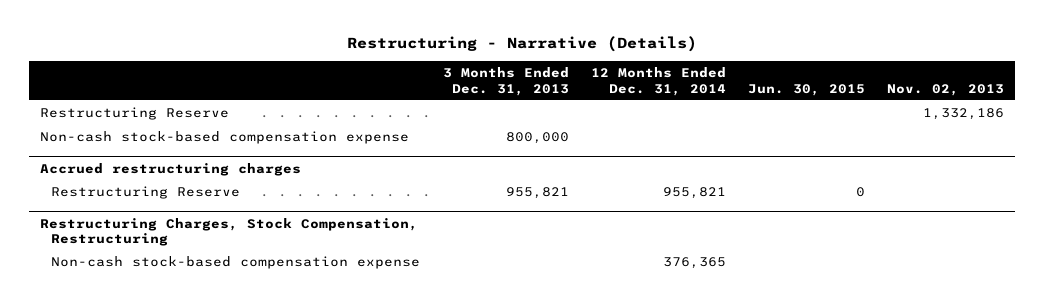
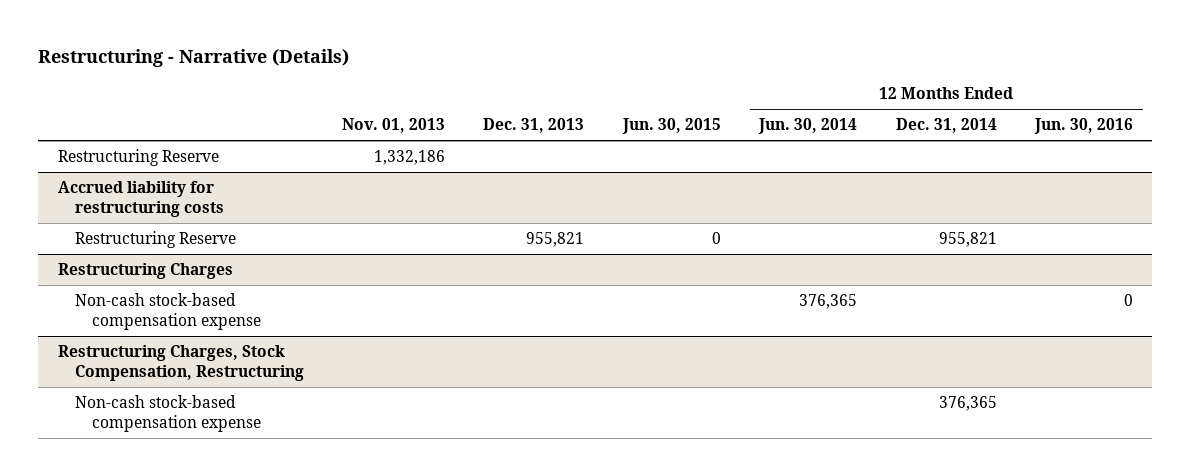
[442,67,569,96] 3 Months Ended Dec. 31, 2013 -> none
[887,83,1005,96] Nov. 02, 2013 -> none
none -> [342,118,446,134] Nov. 01, 2013
none -> [483,118,585,134] Dec. 31, 2013
none -> [758,118,858,135] Jun. 30, 2014
none -> [1033,118,1133,135] Jun. 30, 2016
[39,131,409,145] Non-cash stock-based compensation expense -> none
[39,162,301,176] Accrued restructuring charges -> [57,181,224,217] Accrued liability for restructuring costs
none -> [57,263,233,280] Restructuring Charges
none -> [74,293,261,330] Non-cash stock-based compensation expense

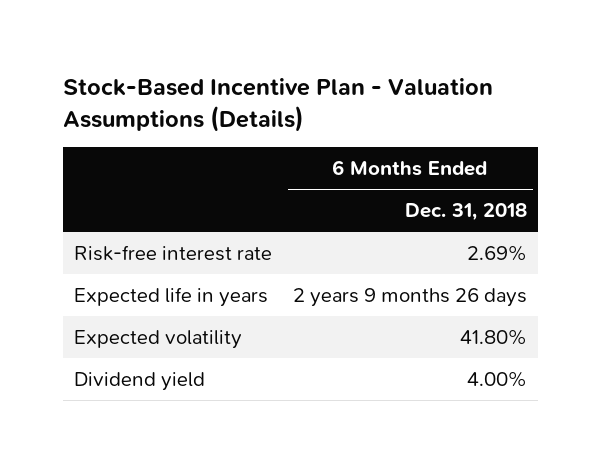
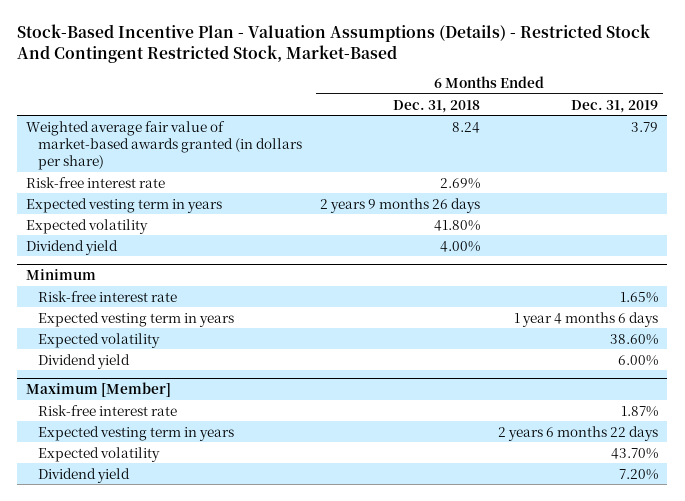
[63,78,494,132] Stock-Based Incentive Plan - Valuation Assumptions (Details) -> [17,24,652,64] Stock-Based Incentive Plan - Valuation Assumptions (Details) - Restricted Stock And Contingent Restricted Stock, Market-Based
none -> [571,99,659,113] Dec. 31, 2019
none -> [26,120,303,170] Weighted average fair value of market-based awards granted (in dollars per share)
[73,286,268,307] Expected life in years -> [26,197,223,213] Expected vesting term in years
none -> [26,269,97,281] Minimum
none -> [38,290,178,302] Risk-free interest rate
none -> [38,311,235,327] Expected vesting term in years
none -> [38,332,161,348] Expected volatility
none -> [38,353,131,369] Dividend yield
none -> [26,382,172,398] Maximum [Member]
none -> [38,404,178,416] Risk-free interest rate
none -> [38,425,235,441] Expected vesting term in years
none -> [38,446,161,462] Expected volatility
none -> [38,467,131,483] Dividend yield

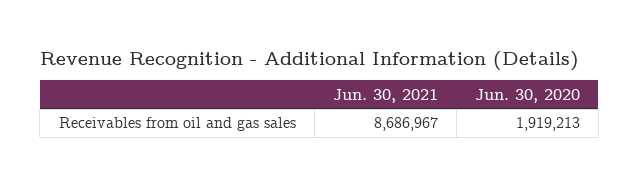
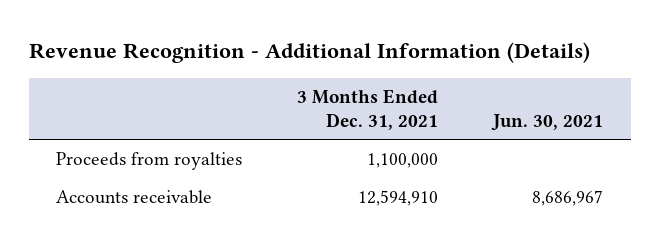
[474,88,580,103] Jun. 30, 2020 -> none
none -> [297,88,439,130] 3 Months Ended Dec. 31, 2021
none -> [56,152,243,171] Proceeds from royalties
[58,117,296,132] Receivables from oil and gas sales -> [56,190,213,205] Accounts receivable

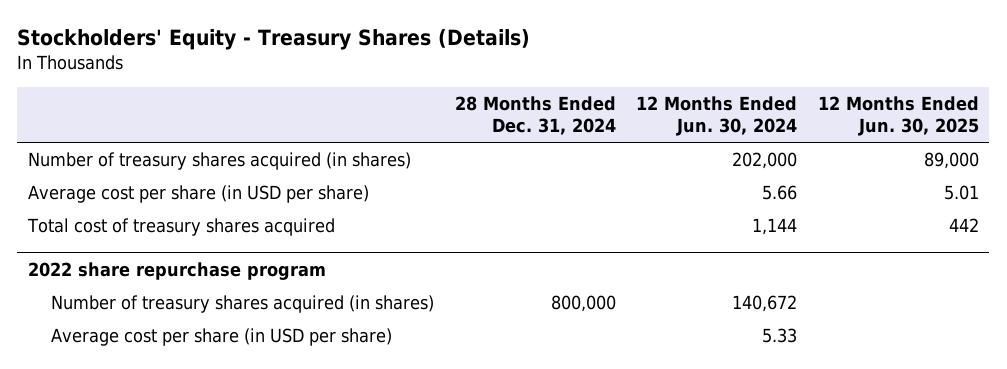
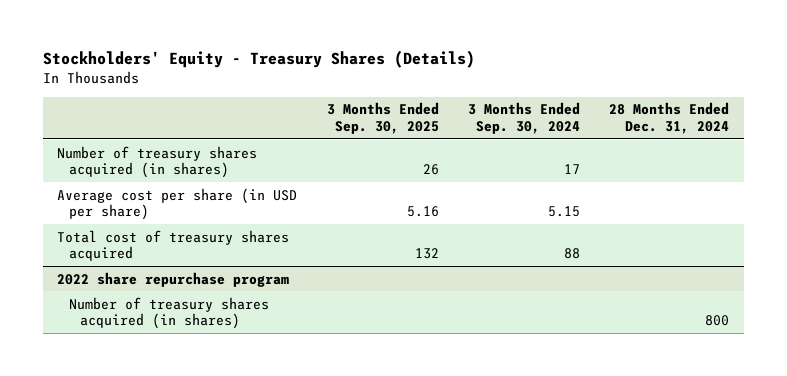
[636,96,798,136] 12 Months Ended Jun. 30, 2024 -> none
[818,96,980,136] 12 Months Ended Jun. 30, 2025 -> none
none -> [326,102,439,134] 3 Months Ended Sep. 30, 2025
none -> [467,102,580,134] 3 Months Ended Sep. 30, 2024
[51,328,393,347] Average cost per share (in USD per share) -> none
[550,295,616,313] 800,000 -> [705,315,730,327] 800

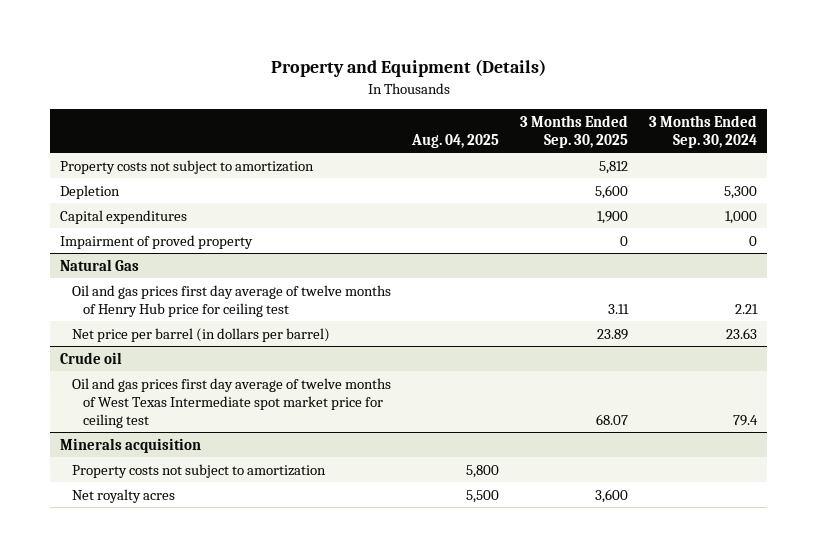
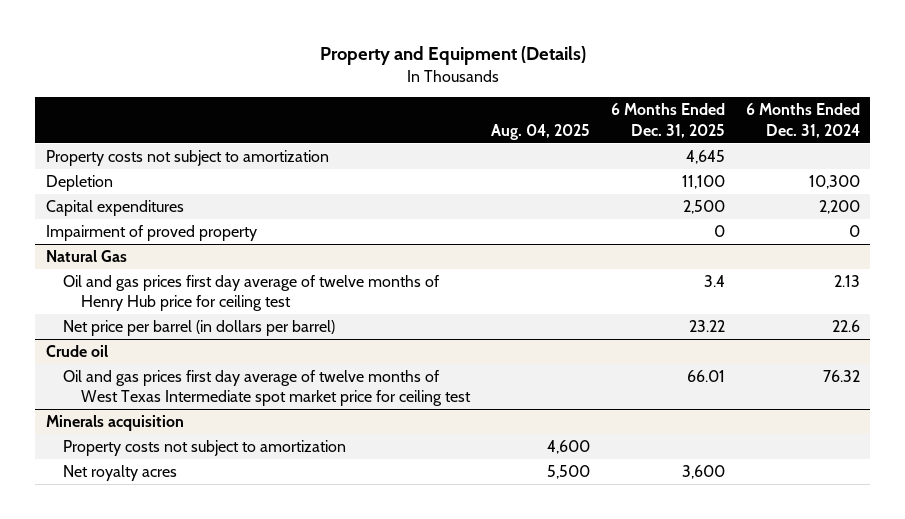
[519,114,628,148] 3 Months Ended Sep. 30, 2025 -> none
[648,114,757,148] 3 Months Ended Sep. 30, 2024 -> none
none -> [610,103,725,138] 6 Months Ended Dec. 31, 2025
none -> [745,103,860,138] 6 Months Ended Dec. 31, 2024
[465,464,499,478] 5,800 -> [547,440,591,455] 4,600

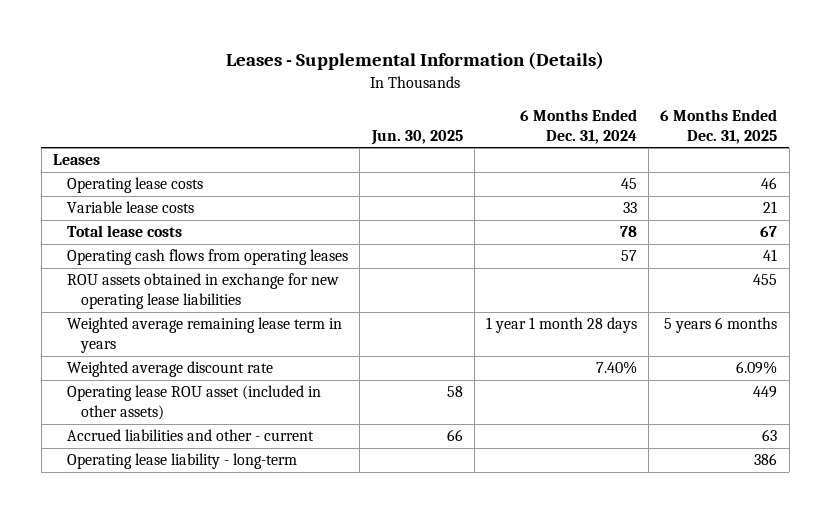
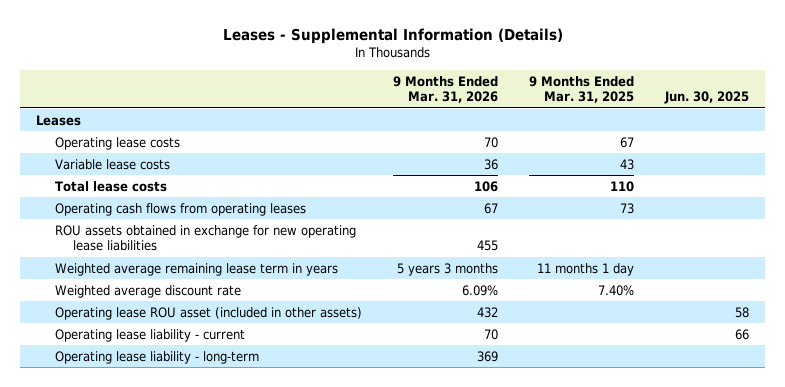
[520,109,638,144] 6 Months Ended Dec. 31, 2024 -> none
[660,109,778,144] 6 Months Ended Dec. 31, 2025 -> none
none -> [392,75,498,104] 9 Months Ended Mar. 31, 2026
none -> [529,75,635,104] 9 Months Ended Mar. 31, 2025
[67,429,315,442] Accrued liabilities and other - current -> [54,328,245,342] Operating lease liability - current

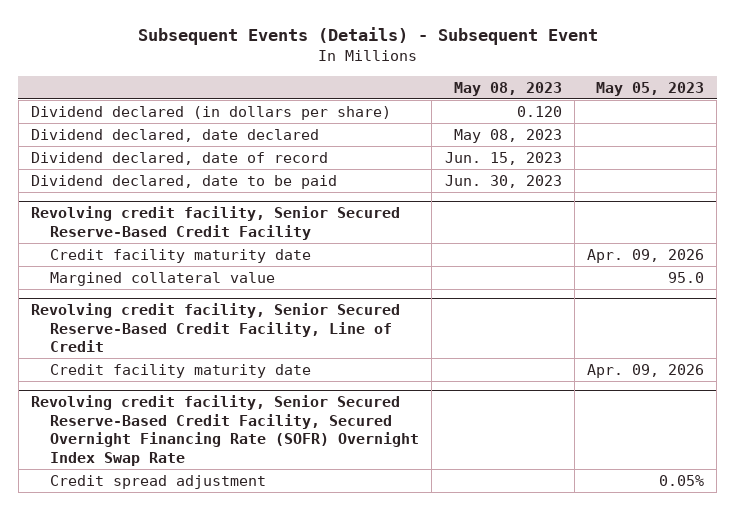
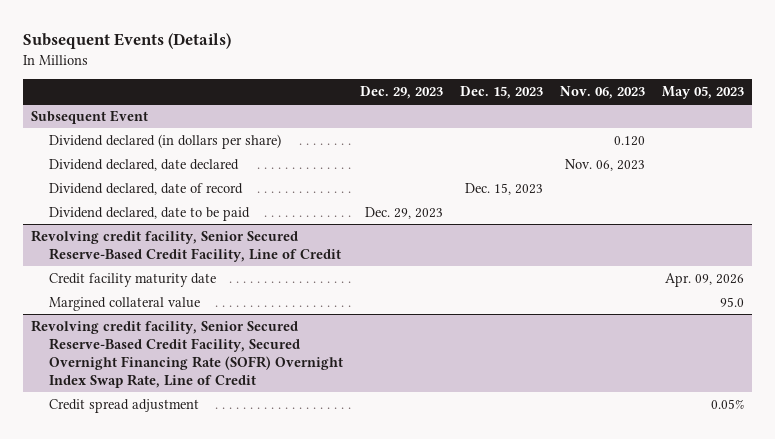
[137,27,598,46] Subsequent Events (Details) - Subsequent Event -> [22,33,231,50] Subsequent Events (Details)
[453,81,562,96] May 08, 2023 -> none
none -> [359,86,443,100] Dec. 29, 2023
none -> [459,86,543,100] Dec. 15, 2023
none -> [559,86,645,100] Nov. 06, 2023
[30,105,391,120] Dividend declared (in dollars per share) -> none
[30,128,319,142] Dividend declared, date declared -> none
[30,151,328,165] Dividend declared, date of record -> none
[30,174,337,189] Dividend declared, date to be paid -> none
[30,206,400,240] Revolving credit facility, Senior Secured Reserve-Based Credit Facility -> none
[50,248,312,263] Credit facility maturity date -> none
[50,271,276,286] Margined collateral value -> none
none -> [31,109,149,124] Subsequent Event
none -> [48,133,281,149] Dividend declared (in dollars per share)
none -> [48,158,239,171] Dividend declared, date declared
none -> [48,182,243,195] Dividend declared, date of record
none -> [48,206,250,221] Dividend declared, date to be paid
none -> [48,296,200,311] Margined collateral value
[30,395,420,466] Revolving credit facility, Senior Secured Reserve-Based Credit Facility, Secured Overnight Financing Rate (SOFR) Overnight Index Swap Rate -> [31,319,343,389] Revolving credit facility, Senior Secured Reserve-Based Credit Facility, Secured Overnight Financing Rate (SOFR) Overnight Index Swap Rate, Line of Credit

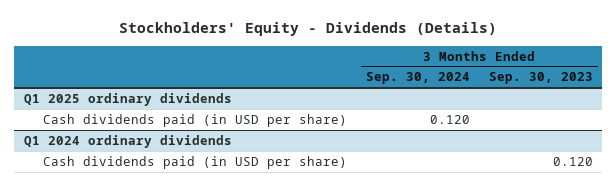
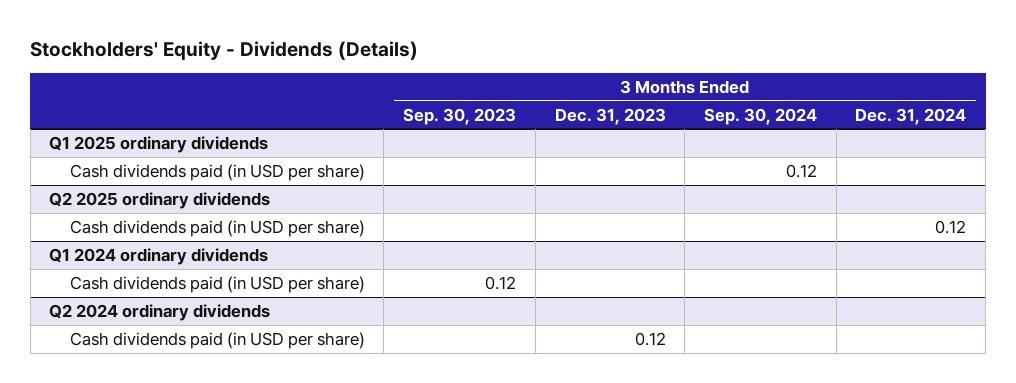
none -> [554,107,666,125] Dec. 31, 2023
none -> [855,107,967,125] Dec. 31, 2024
[430,114,471,124] 0.120 -> [786,163,818,178] 0.12
none -> [49,191,271,209] Q2 2025 ordinary dividends
none -> [69,219,365,237] Cash dividends paid (in USD per share)
[552,156,593,166] 0.120 -> [485,275,517,290] 0.12
none -> [49,303,271,321] Q2 2024 ordinary dividends
none -> [69,331,365,349] Cash dividends paid (in USD per share)

